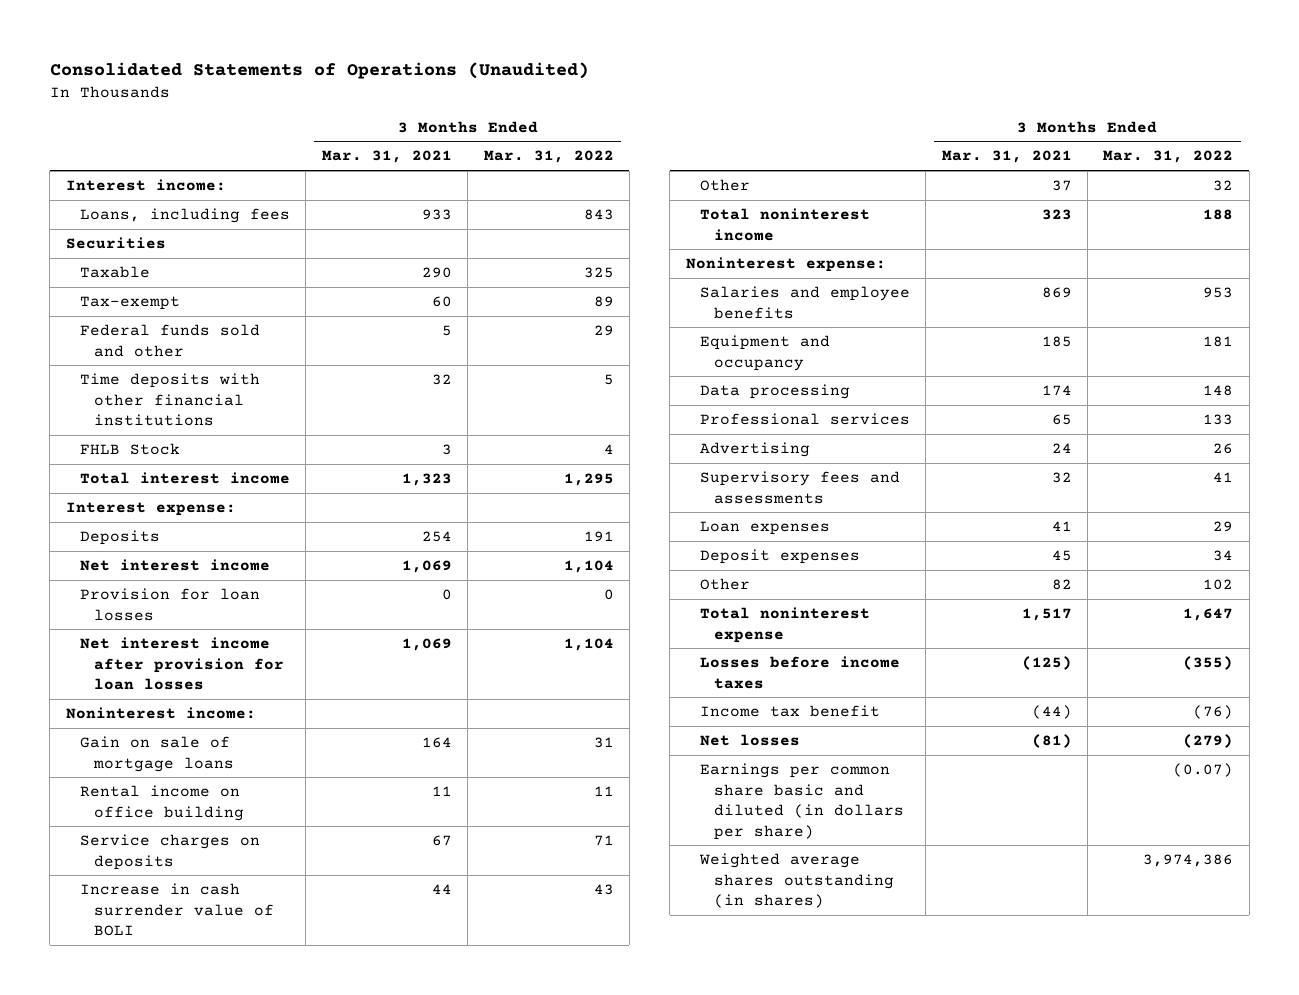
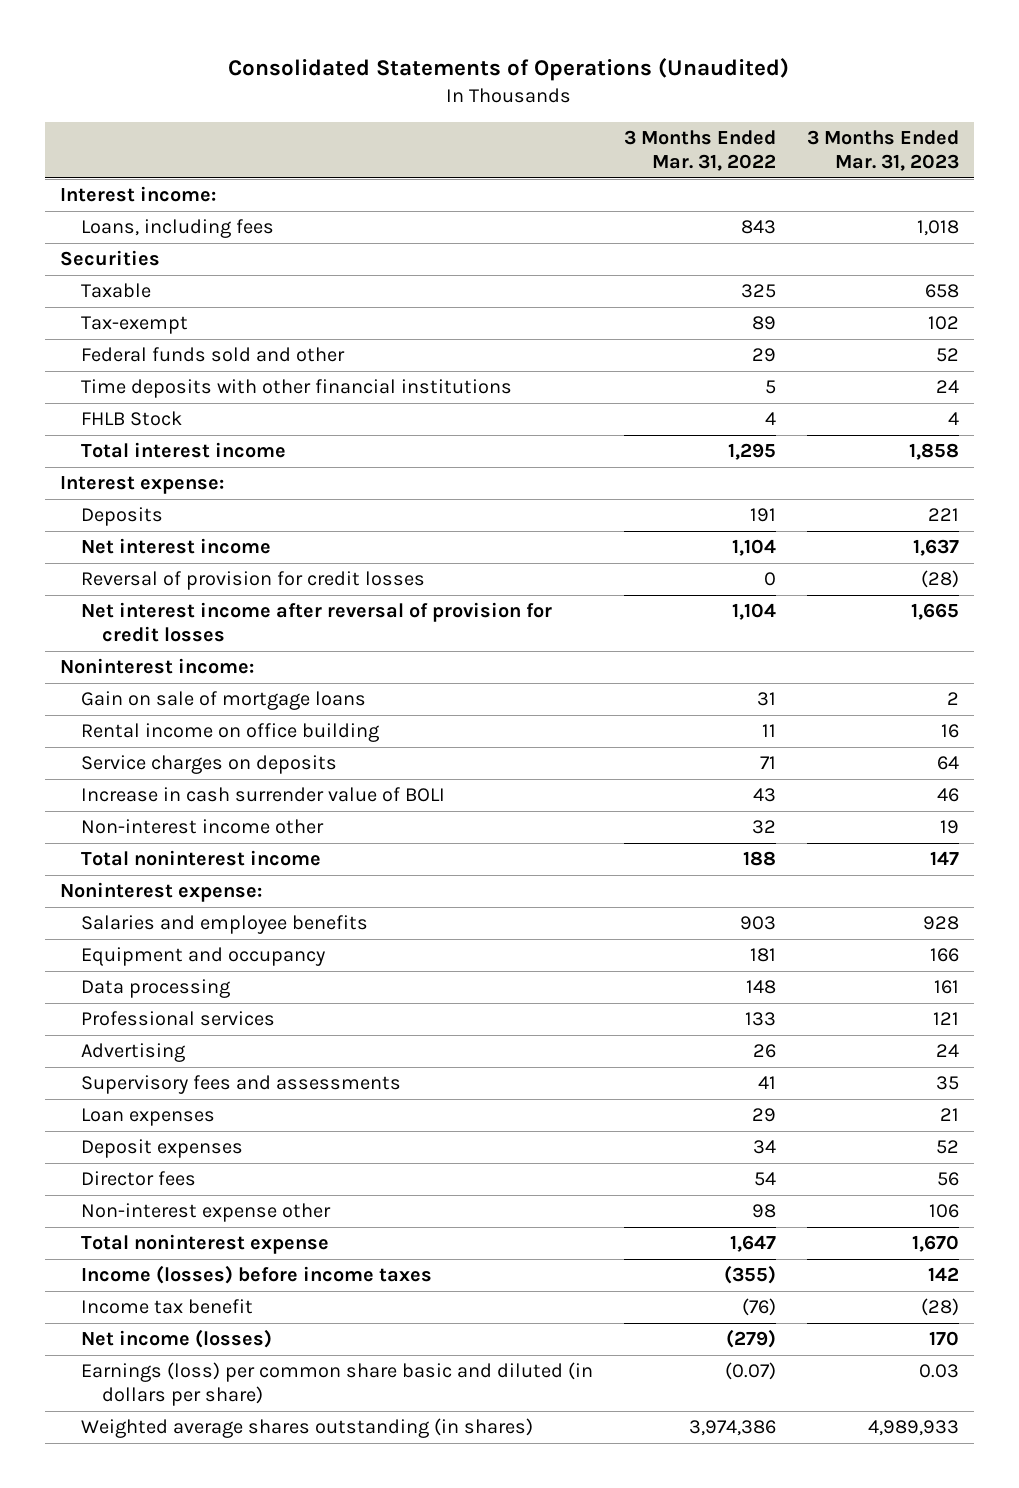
[321,150,452,164] Mar. 31, 2021 -> none
none -> [806,129,959,171] 3 Months Ended Mar. 31, 2023
[79,587,260,621] Provision for loan losses -> none
none -> [80,571,425,591] Reversal of provision for credit losses
[79,636,284,691] Net interest income after provision for loan losses -> [80,602,552,643] Net interest income after reversal of provision for credit losses
[699,178,750,191] Other -> [80,819,324,835] Non-interest income other
[1203,286,1234,298] 953 -> [739,916,776,931] 903
none -> [80,1171,196,1187] Director fees
[699,577,750,590] Other -> [80,1203,331,1223] Non-interest expense other
[1203,578,1234,590] 102 -> [751,1204,776,1219] 98
[699,655,900,689] Losses before income taxes -> [80,1265,432,1285] Income (losses) before income taxes
[699,733,800,746] Net losses -> [80,1329,272,1349] Net income (losses)
[699,762,904,840] Earnings per common share basic and diluted (in dollars per share) -> [80,1362,593,1407] Earnings (loss) per common share basic and diluted (in dollars per share)

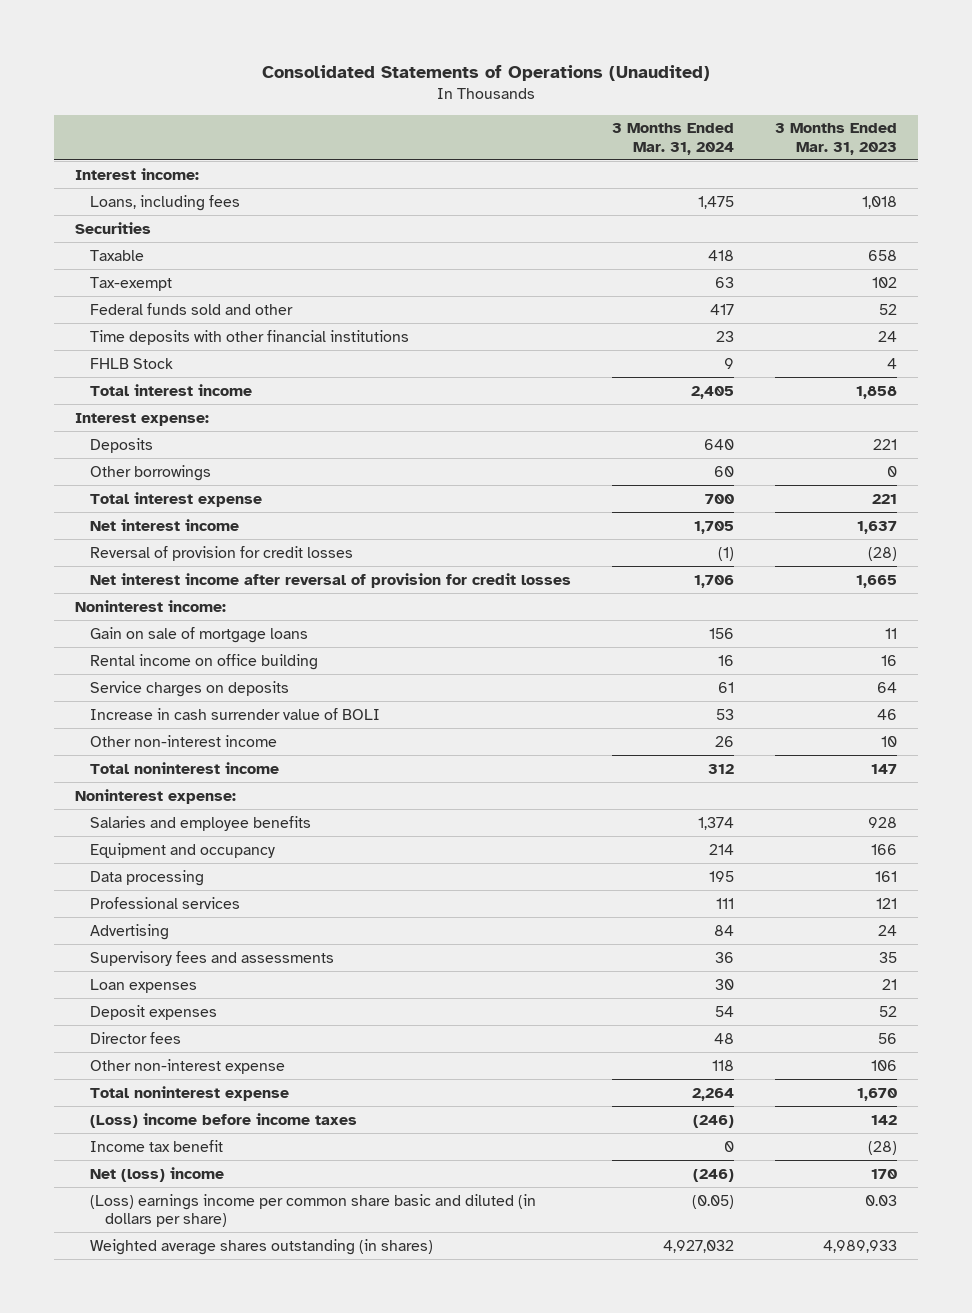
[623,129,776,171] 3 Months Ended Mar. 31, 2022 -> none
none -> [611,123,734,155] 3 Months Ended Mar. 31, 2024
none -> [89,464,211,481] Other borrowings
none -> [89,491,262,507] Total interest expense
[946,692,959,706] 2 -> [885,627,898,639] 11
[80,819,324,835] Non-interest income other -> [89,734,277,747] Other non-interest income
[939,820,959,835] 19 -> [881,735,898,747] 10
[80,1203,331,1223] Non-interest expense other -> [89,1058,285,1074] Other non-interest expense
[80,1265,432,1285] Income (losses) before income taxes -> [89,1112,357,1128] (Loss) income before income taxes
[80,1329,272,1349] Net income (losses) -> [89,1166,224,1182] Net (loss) income
[80,1362,593,1407] Earnings (loss) per common share basic and diluted (in dollars per share) -> [89,1193,536,1228] (Loss) earnings income per common share basic and diluted (in dollars per share)

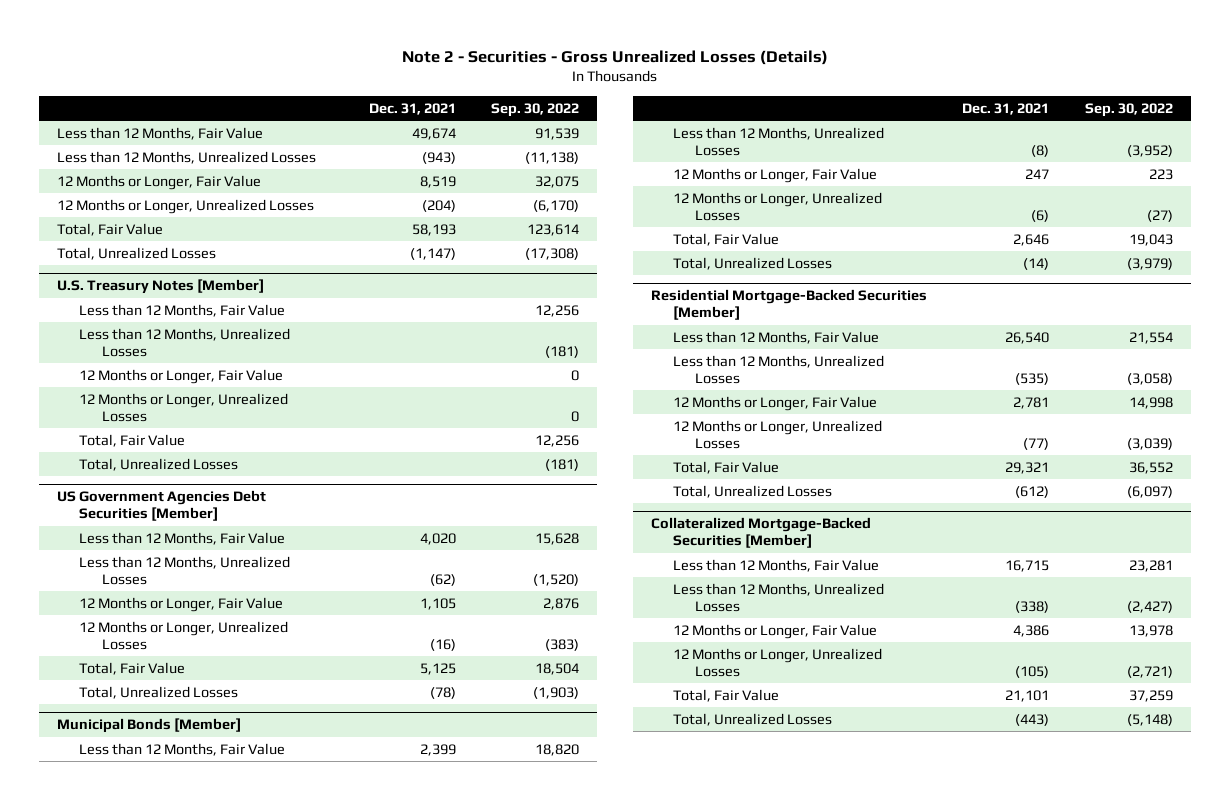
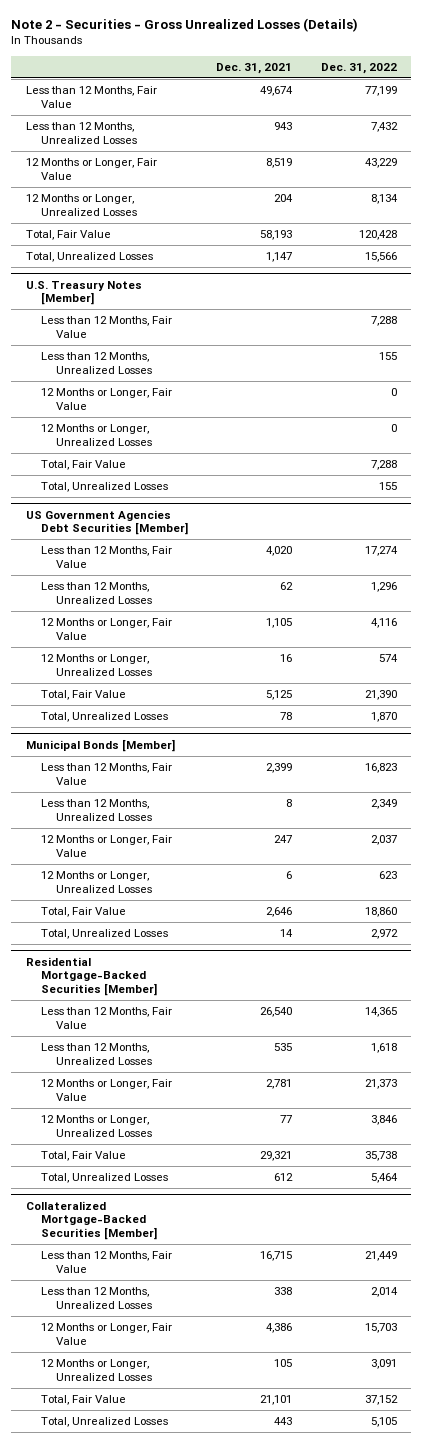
[491,102,580,117] Sep. 30, 2022 -> none
none -> [320,62,397,74] Dec. 31, 2022
[421,151,456,164] (943) -> [274,122,293,131] 943
[421,199,456,212] (204) -> [274,194,294,203] 204
[409,247,456,260] (1,147) -> [266,252,293,263] 1,147
[429,573,456,586] (62) -> [280,582,294,591] 62
[429,638,456,651] (16) -> [280,654,293,663] 16
[429,686,456,699] (78) -> [280,712,293,721] 78
[1031,144,1050,157] (8) -> [286,799,293,808] 8
[1031,209,1050,222] (6) -> [286,871,293,880] 6
[1023,257,1050,270] (14) -> [280,929,294,938] 14
[1015,372,1050,385] (535) -> [274,1043,293,1052] 535
[1023,437,1050,450] (77) -> [280,1115,293,1124] 77
[1015,485,1050,498] (612) -> [274,1173,294,1182] 612
[1015,600,1050,613] (338) -> [274,1287,293,1296] 338
[1015,665,1050,678] (105) -> [274,1359,293,1368] 105
[1015,713,1050,726] (443) -> [274,1417,293,1426] 443

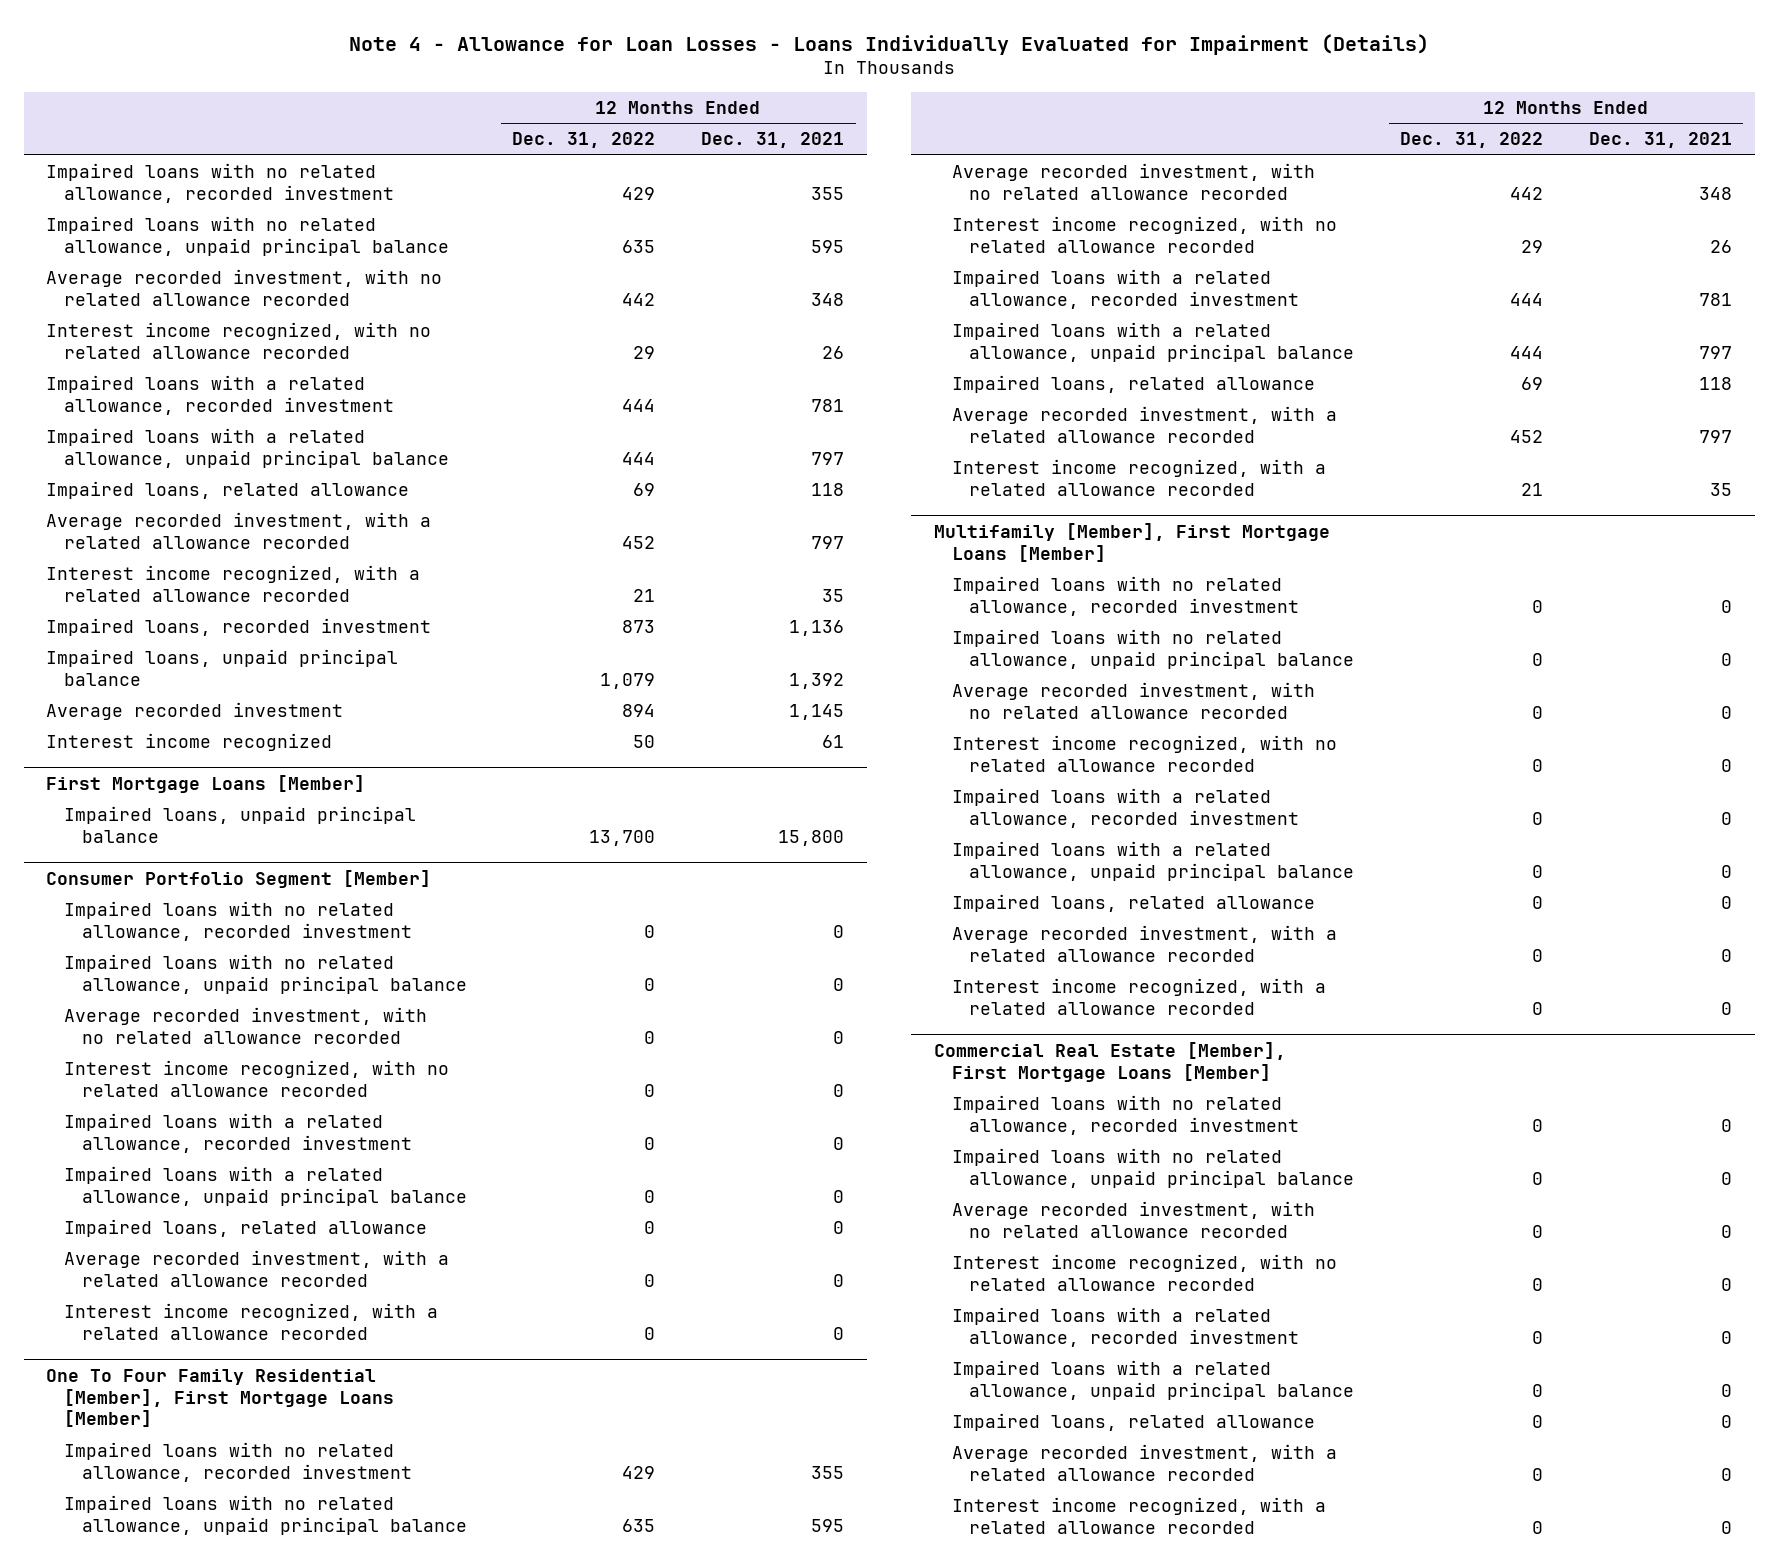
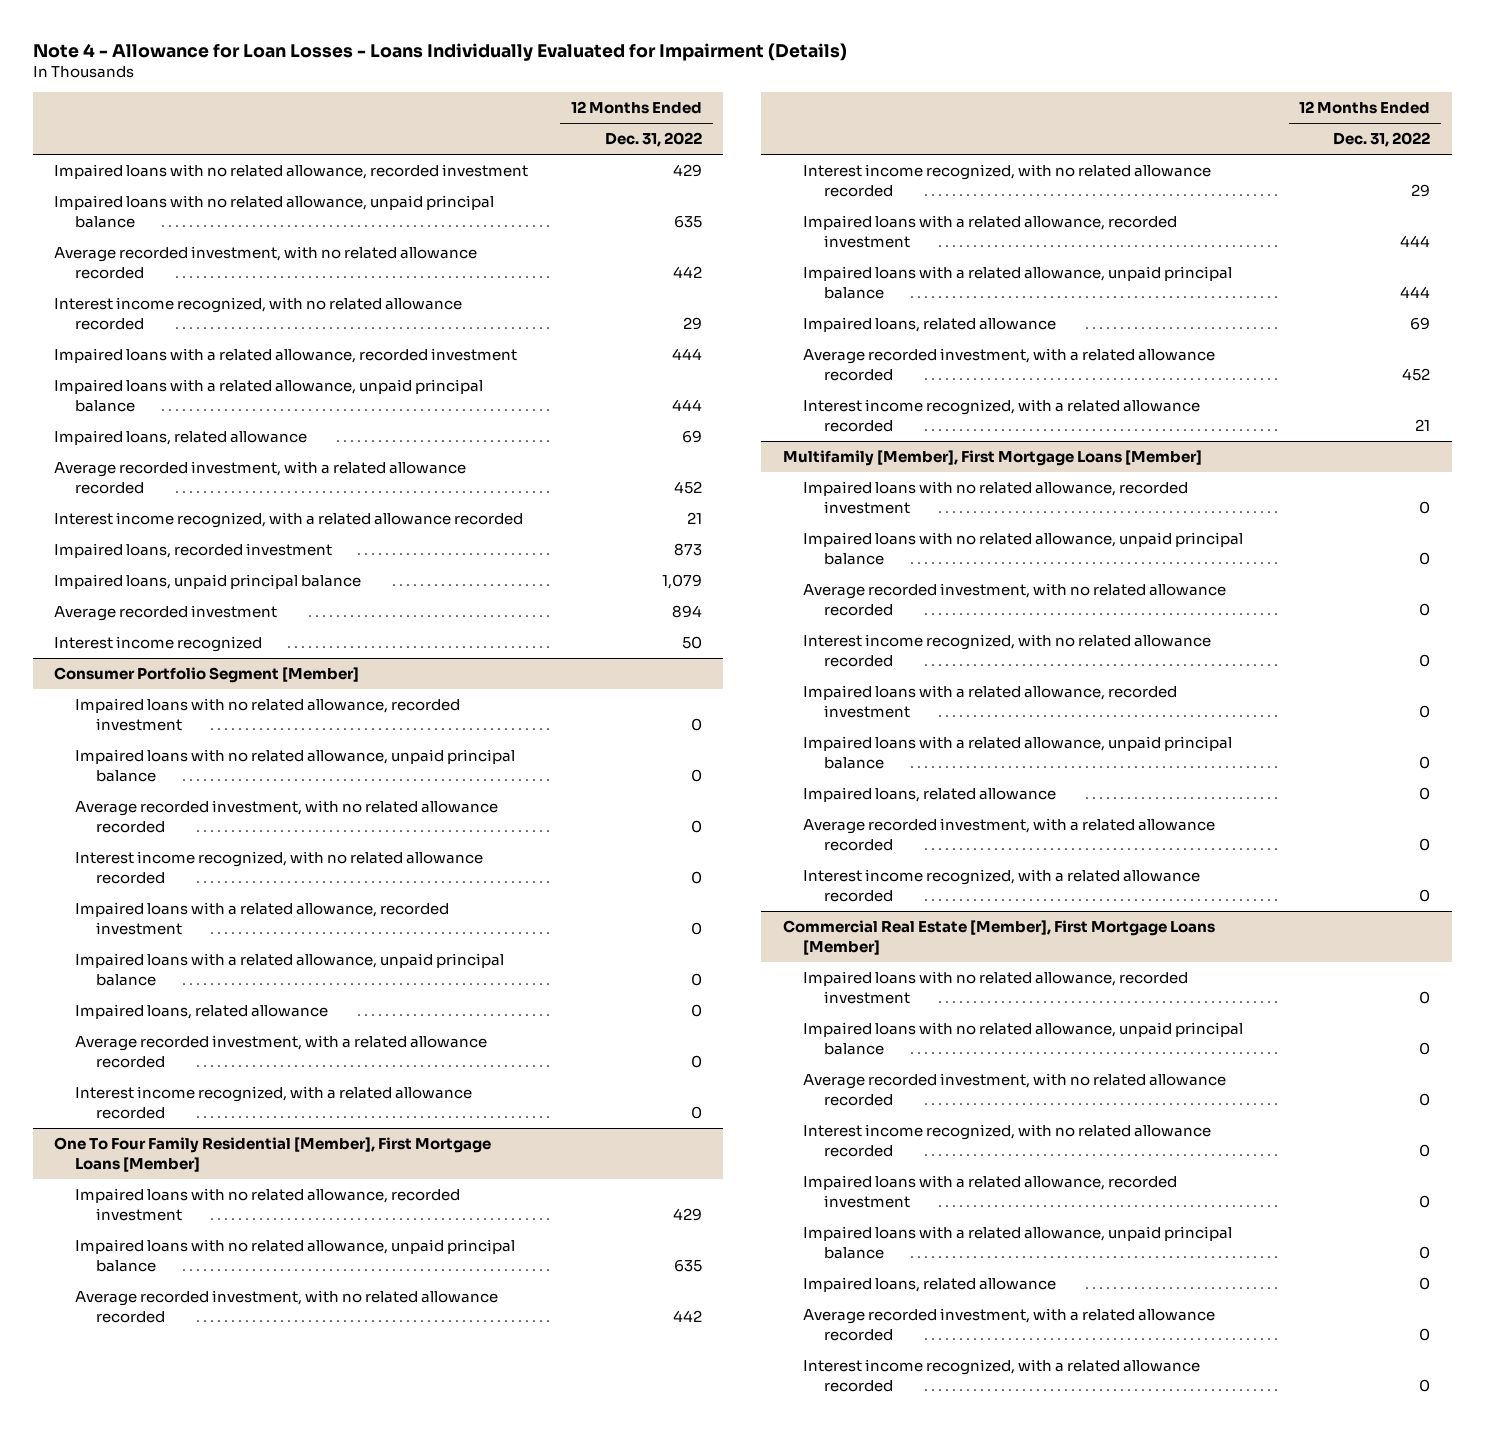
[701,132,845,149] Dec. 31, 2021 -> none
[46,774,366,793] First Mortgage Loans [Member] -> none
[64,806,417,843] Impaired loans, unpaid principal balance -> none

